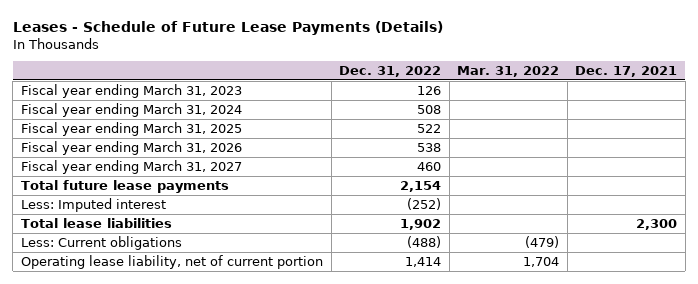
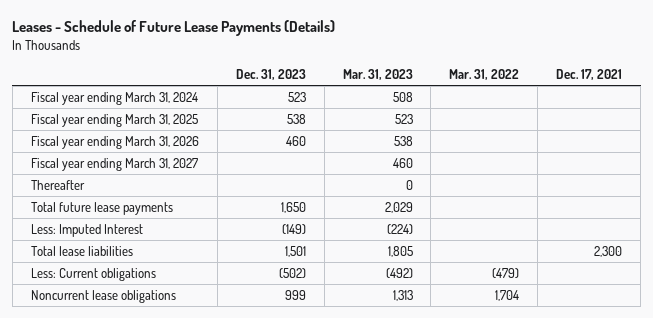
[339,65,442,77] Dec. 31, 2022 -> none
none -> [235,69,306,81] Dec. 31, 2023
none -> [342,69,413,81] Mar. 31, 2023
[20,83,242,98] Fiscal year ending March 31, 2023 -> none
none -> [30,179,85,190] Thereafter
[20,197,166,212] Less: Imputed interest -> [30,223,143,237] Less: Imputed Interest
[20,254,323,269] Operating lease liability, net of current portion -> [30,289,176,303] Noncurrent lease obligations

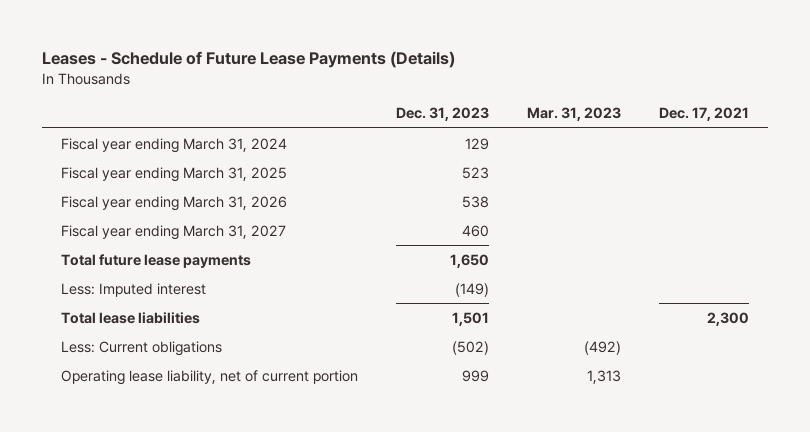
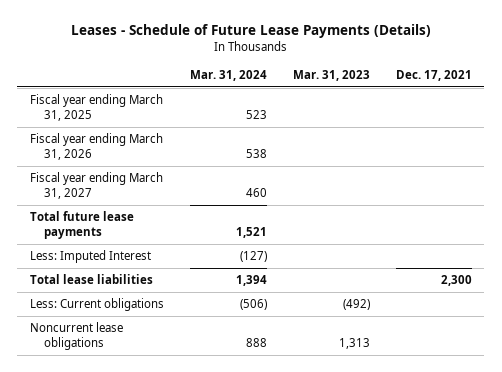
[395,107,489,122] Dec. 31, 2023 -> none
none -> [189,69,267,81] Mar. 31, 2024
[60,137,287,153] Fiscal year ending March 31, 2024 -> none
[60,282,206,297] Less: Imputed interest -> [30,250,152,264] Less: Imputed Interest
[60,369,358,385] Operating lease liability, net of current portion -> [30,322,124,351] Noncurrent lease obligations

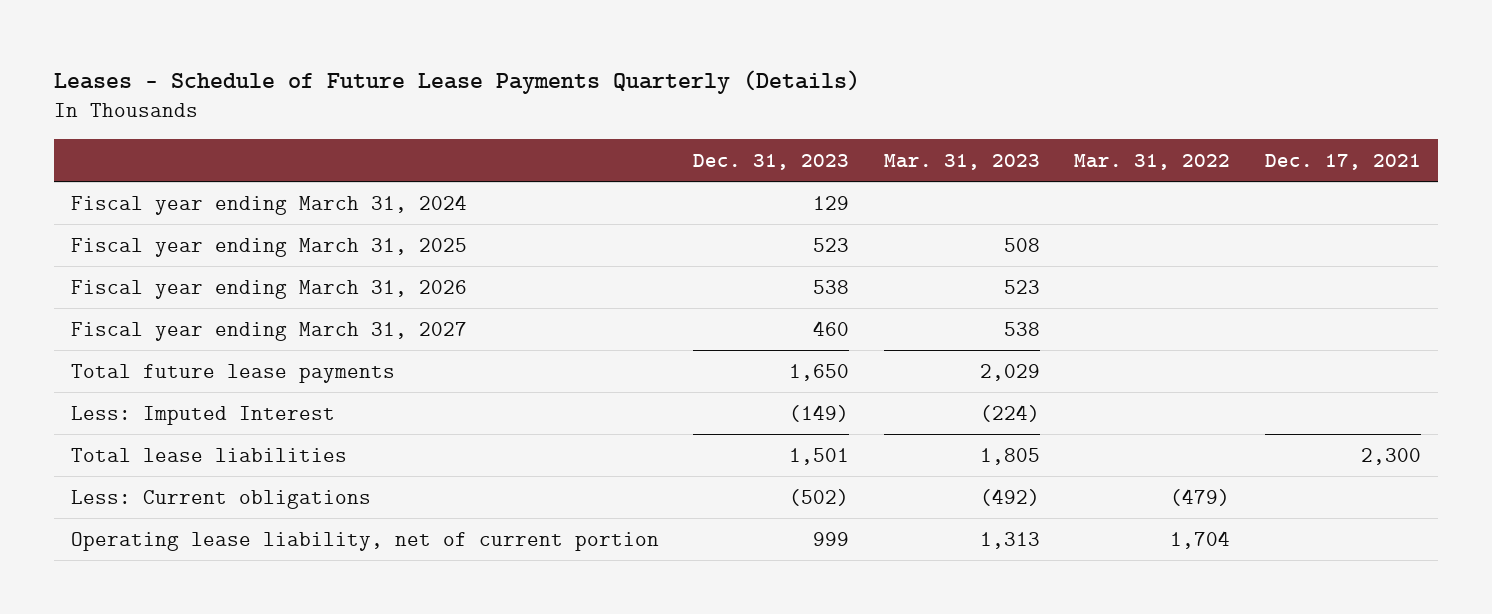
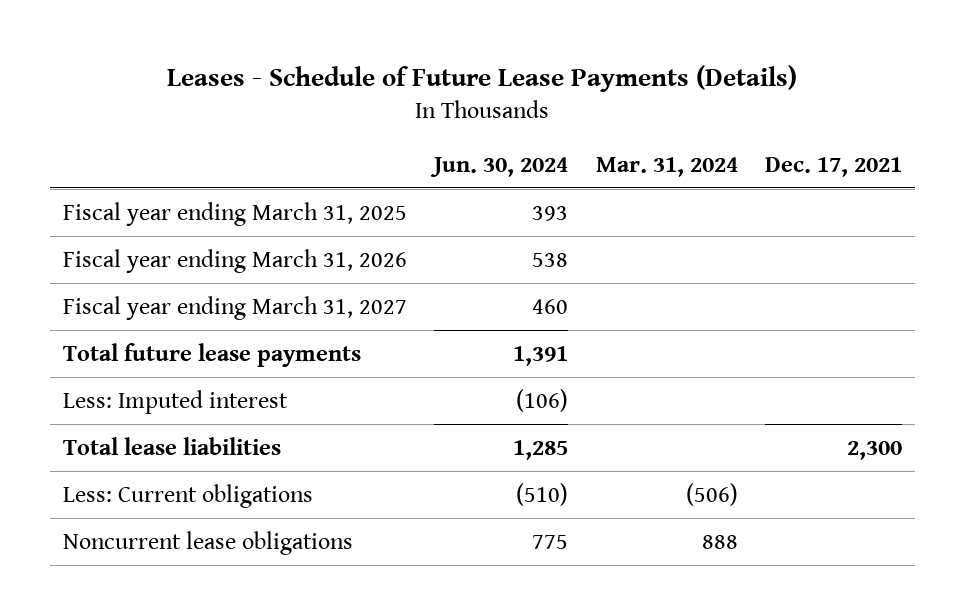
[53,69,860,94] Leases - Schedule of Future Lease Payments Quarterly (Details) -> [167,65,798,93] Leases - Schedule of Future Lease Payments (Details)
[693,153,850,170] Dec. 31, 2023 -> none
[883,153,1040,170] Mar. 31, 2023 -> none
[1074,153,1231,170] Mar. 31, 2022 -> none
none -> [430,156,569,177] Jun. 30, 2024
none -> [595,156,738,177] Mar. 31, 2024
[70,194,467,215] Fiscal year ending March 31, 2024 -> none
[70,405,335,425] Less: Imputed Interest -> [63,389,289,414] Less: Imputed interest
[70,531,659,551] Operating lease liability, net of current portion -> [63,530,354,555] Noncurrent lease obligations

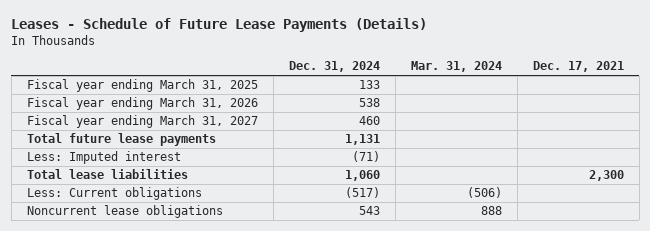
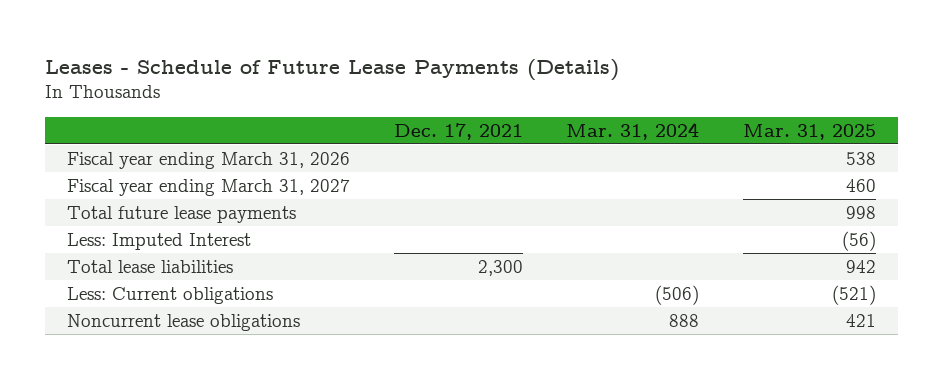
[288,61,380,73] Dec. 31, 2024 -> none
none -> [743,123,877,140] Mar. 31, 2025
[26,79,258,93] Fiscal year ending March 31, 2025 -> none
[26,151,181,165] Less: Imputed interest -> [66,232,251,250] Less: Imputed Interest

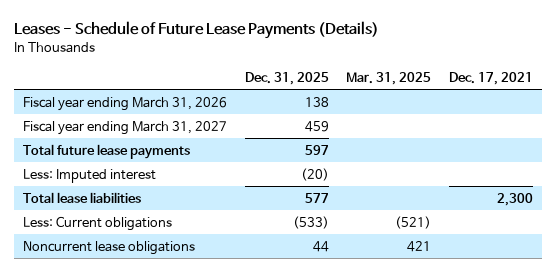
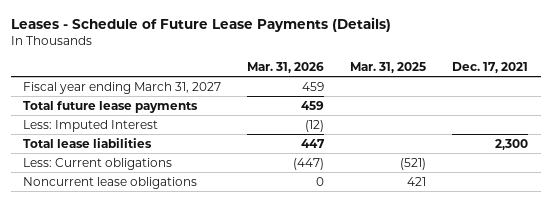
[244,72,329,86] Dec. 31, 2025 -> none
none -> [247,61,325,73] Mar. 31, 2026
[22,96,227,111] Fiscal year ending March 31, 2026 -> none
[22,168,156,183] Less: Imputed interest -> [23,119,159,132] Less: Imputed Interest

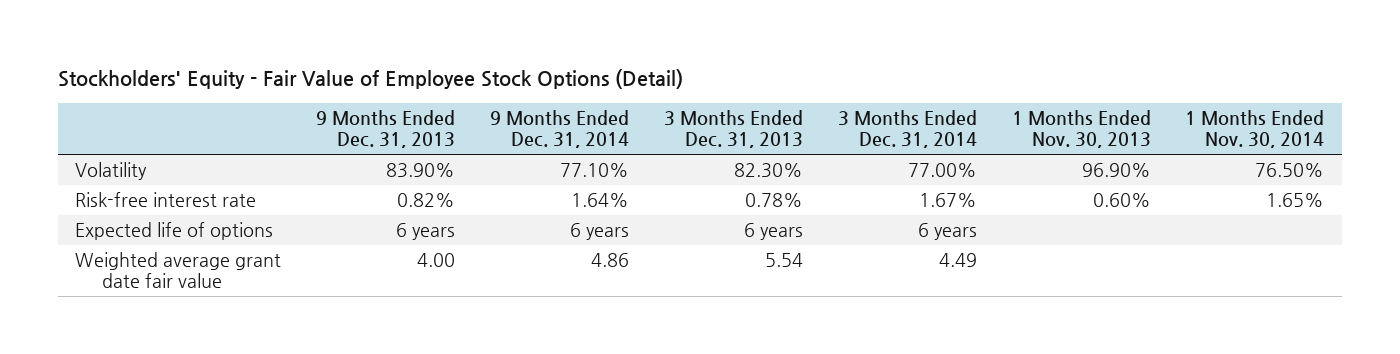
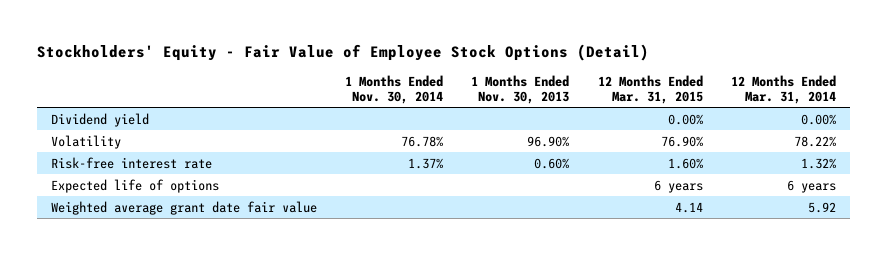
[316,110,456,149] 9 Months Ended Dec. 31, 2013 -> none
[490,110,630,149] 9 Months Ended Dec. 31, 2014 -> none
[663,110,803,149] 3 Months Ended Dec. 31, 2013 -> none
[837,110,977,149] 3 Months Ended Dec. 31, 2014 -> none
none -> [597,74,703,104] 12 Months Ended Mar. 31, 2015
none -> [731,74,837,104] 12 Months Ended Mar. 31, 2014
none -> [50,112,149,127] Dividend yield
[1255,163,1325,178] 76.50% -> [401,135,444,147] 76.78%
[1266,193,1325,208] 1.65% -> [408,157,444,169] 1.37%

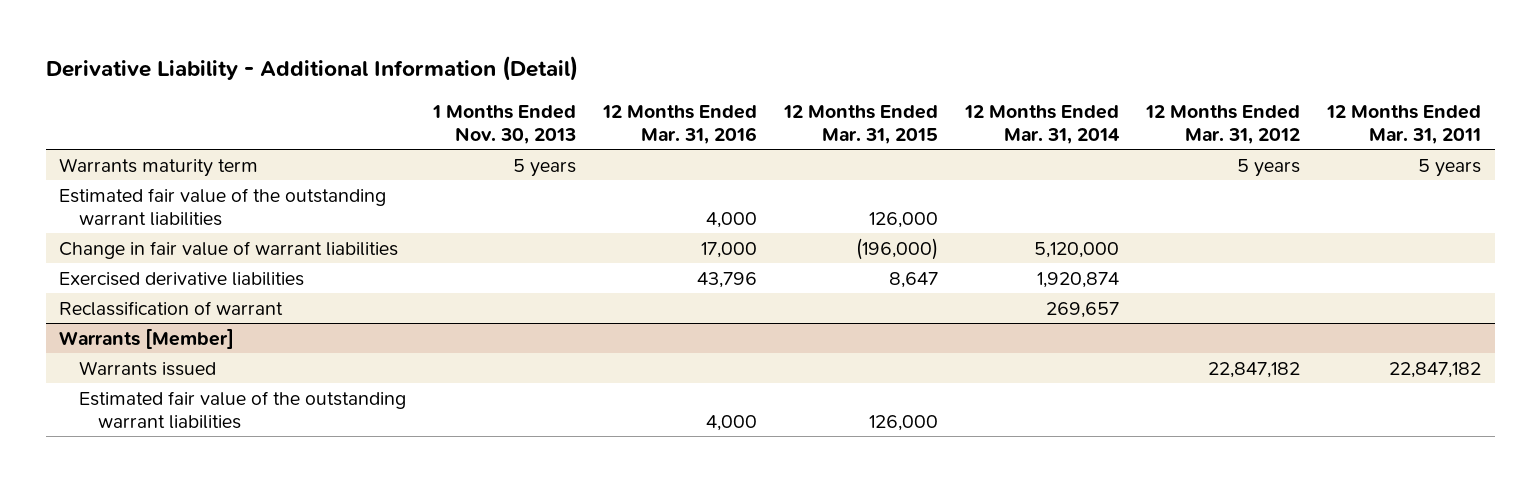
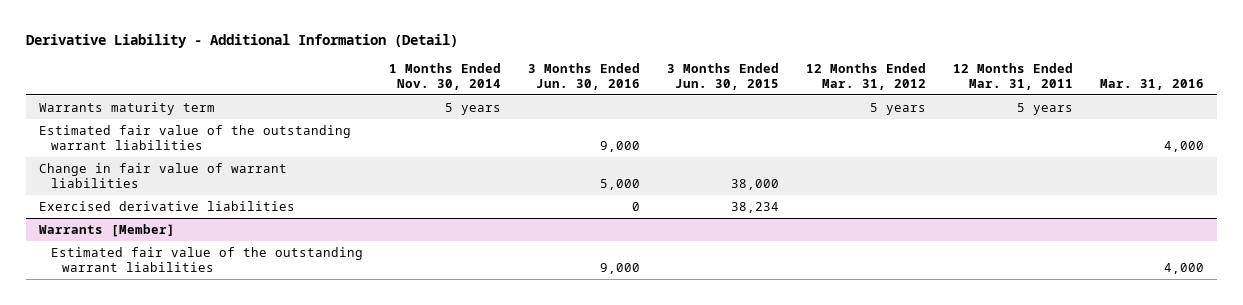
[431,104,576,144] 1 Months Ended Nov. 30, 2013 -> none
[601,104,757,144] 12 Months Ended Mar. 31, 2016 -> none
[782,104,938,144] 12 Months Ended Mar. 31, 2015 -> none
[963,104,1120,144] 12 Months Ended Mar. 31, 2014 -> none
none -> [389,63,502,91] 1 Months Ended Nov. 30, 2014
none -> [528,63,641,91] 3 Months Ended Jun. 30, 2016
none -> [667,63,780,91] 3 Months Ended Jun. 30, 2015
none -> [1099,79,1204,91] Mar. 31, 2016
[59,300,284,316] Reclassification of warrant -> none
[78,360,216,376] Warrants issued -> none

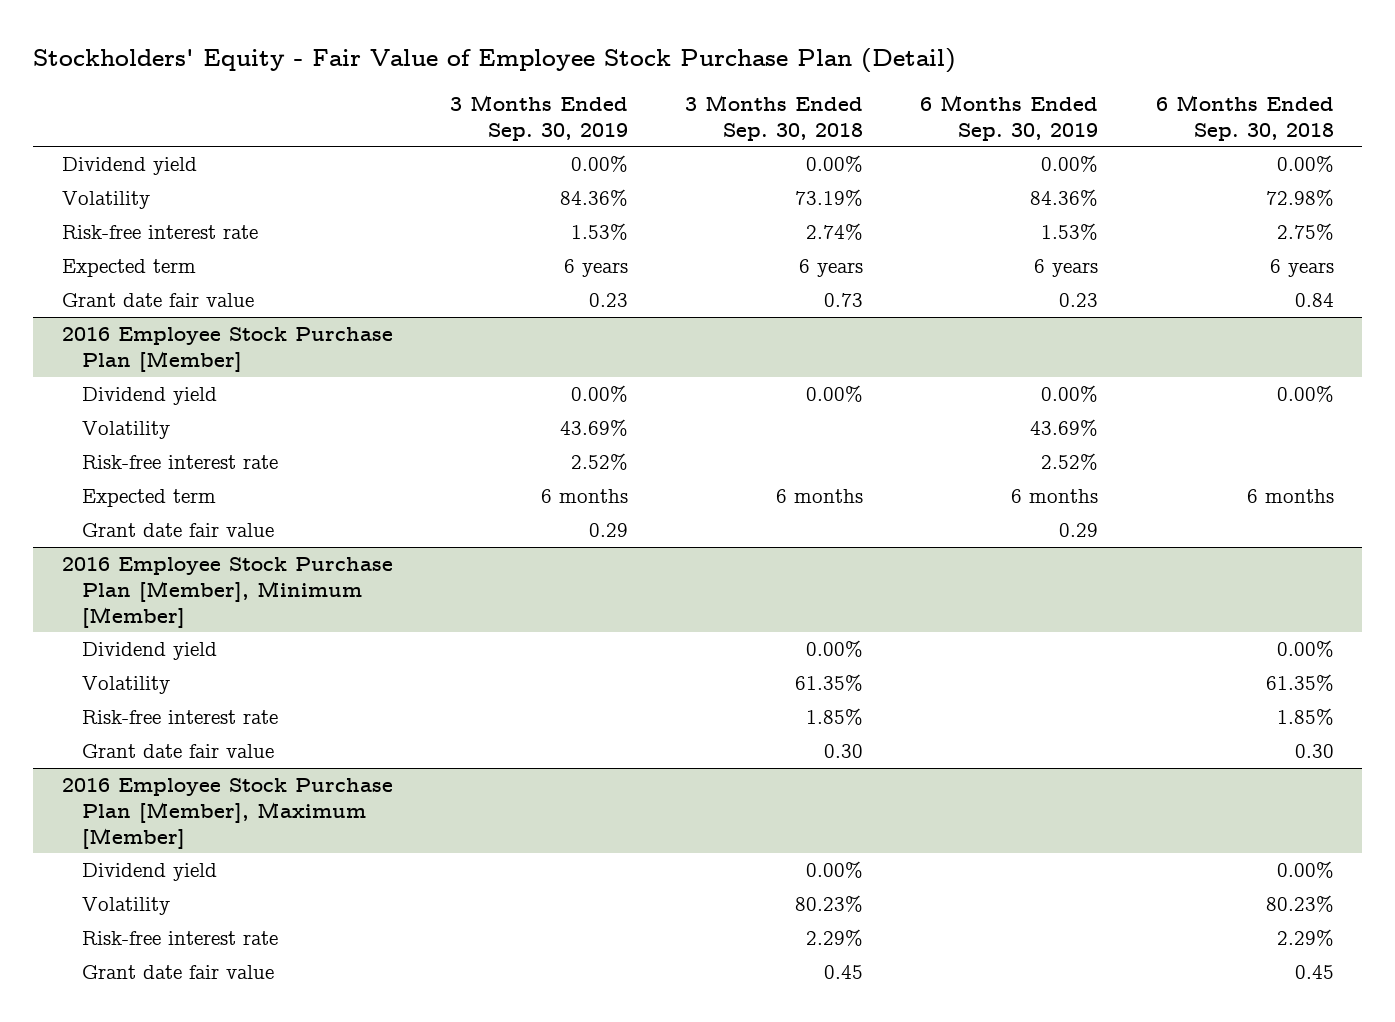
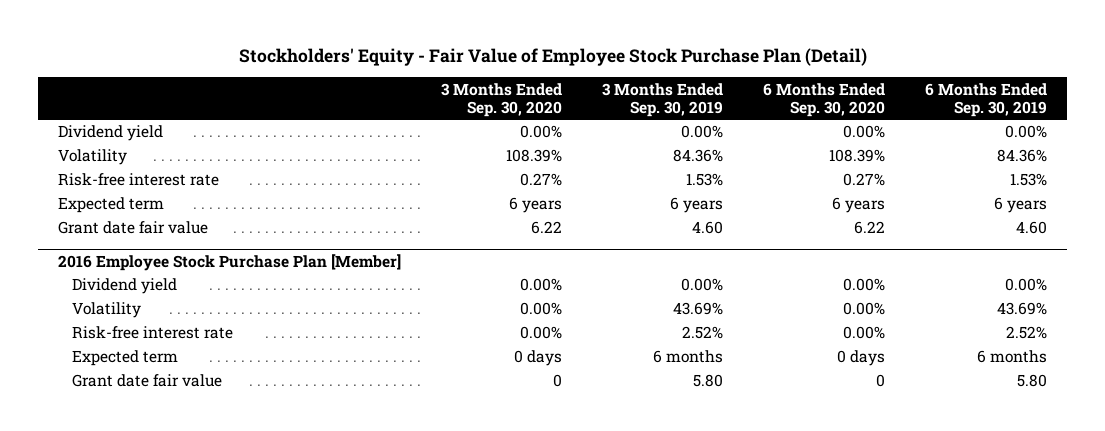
[685,94,864,141] 3 Months Ended Sep. 30, 2018 -> none
[1155,94,1334,141] 6 Months Ended Sep. 30, 2018 -> none
none -> [441,82,563,118] 3 Months Ended Sep. 30, 2020
none -> [762,82,885,118] 6 Months Ended Sep. 30, 2020
[589,293,629,308] 0.23 -> [692,221,724,235] 4.60
[1059,293,1099,308] 0.23 -> [1015,221,1047,235] 4.60
[61,557,393,628] 2016 Employee Stock Purchase Plan [Member], Minimum [Member] -> none
[82,642,218,661] Dividend yield -> none
[82,676,171,695] Volatility -> none
[82,710,279,725] Risk-free interest rate -> none
[82,744,275,759] Grant date fair value -> none
[61,778,393,849] 2016 Employee Stock Purchase Plan [Member], Maximum [Member] -> none
[82,863,218,882] Dividend yield -> none
[82,897,171,916] Volatility -> none
[82,931,279,946] Risk-free interest rate -> none
[82,965,275,980] Grant date fair value -> none
[589,523,629,538] 0.29 -> [693,374,724,388] 5.80
[1059,523,1099,538] 0.29 -> [1016,374,1047,388] 5.80

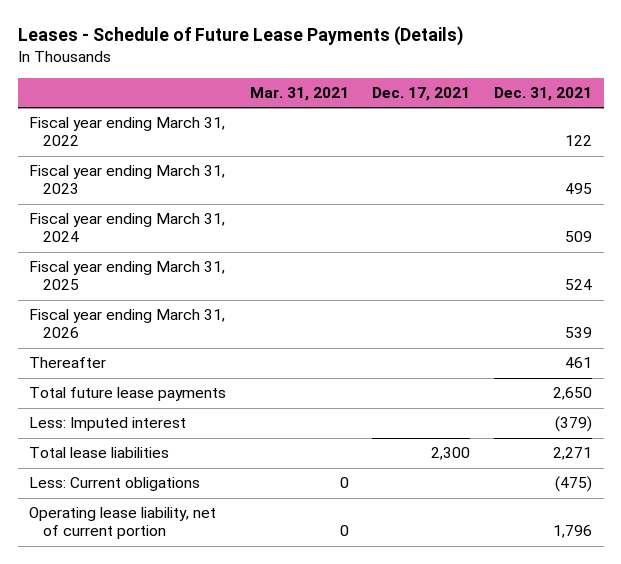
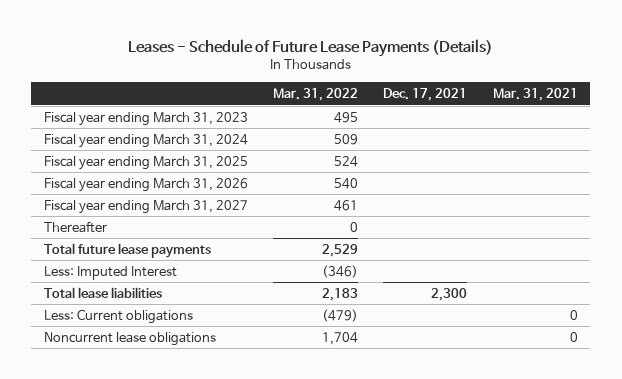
[493,87,592,102] Dec. 31, 2021 -> none
none -> [273,88,359,102] Mar. 31, 2022
[29,117,226,147] Fiscal year ending March 31, 2022 -> none
none -> [43,199,248,214] Fiscal year ending March 31, 2027
[29,417,187,432] Less: Imputed interest -> [43,265,177,280] Less: Imputed Interest
[29,507,217,540] Operating lease liability, net of current portion -> [43,331,216,346] Noncurrent lease obligations

